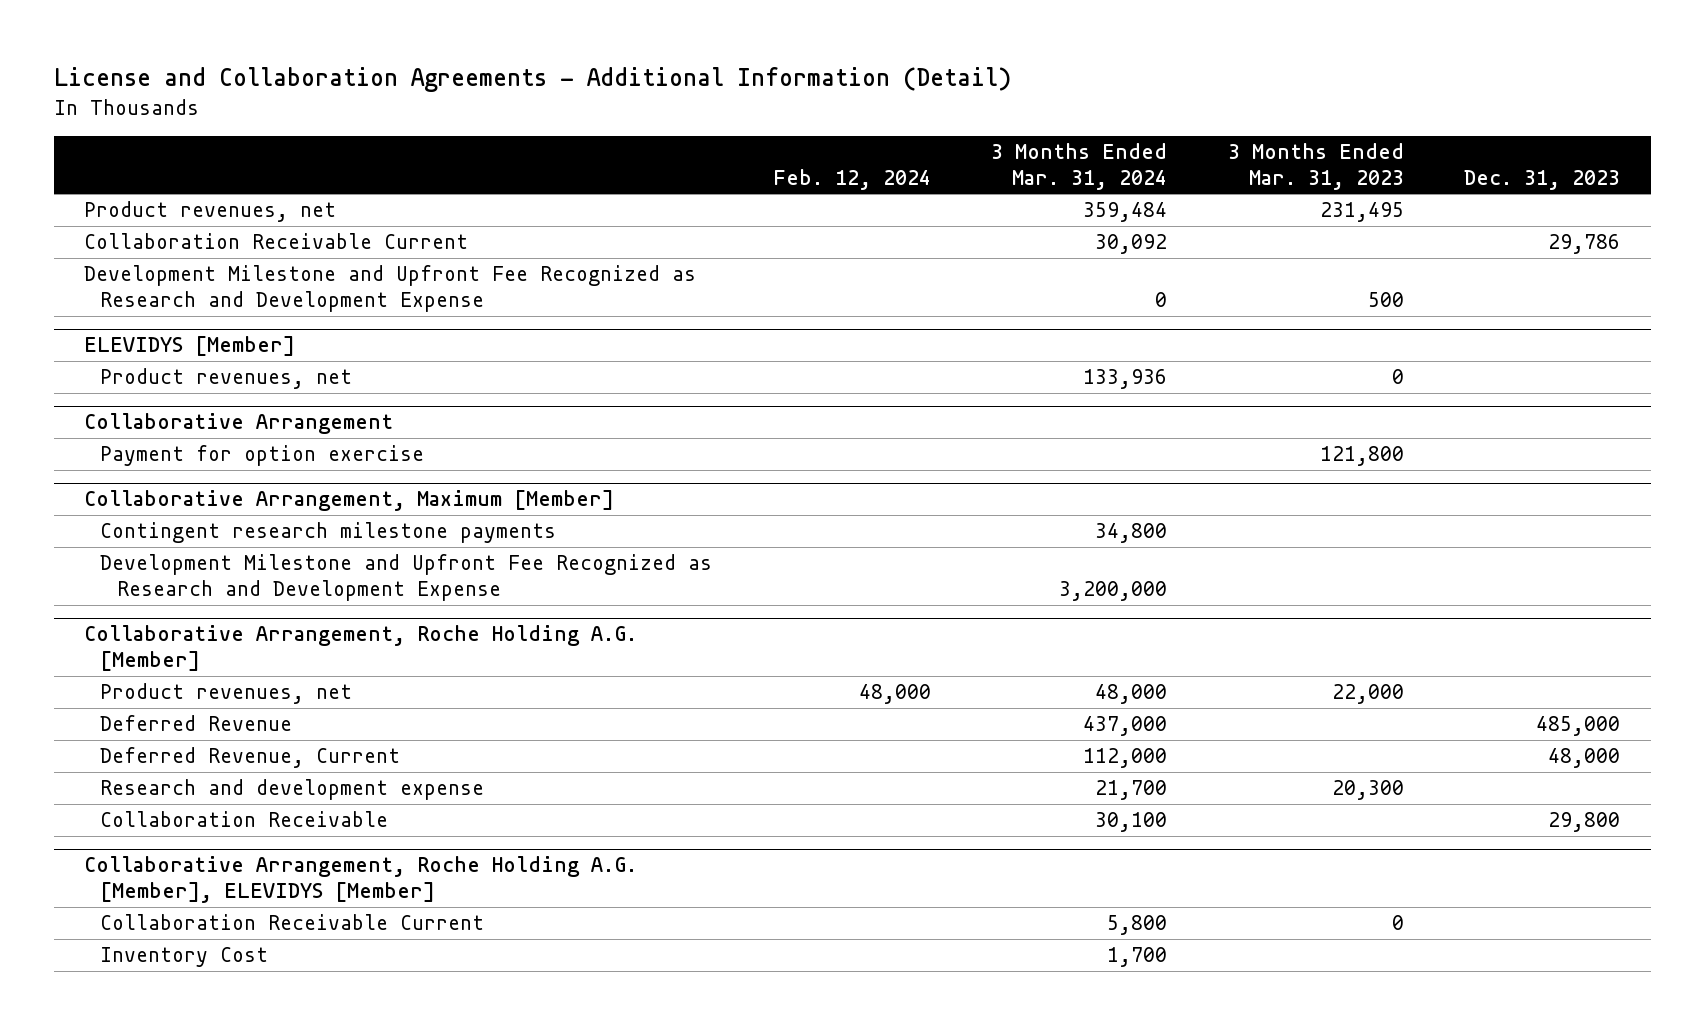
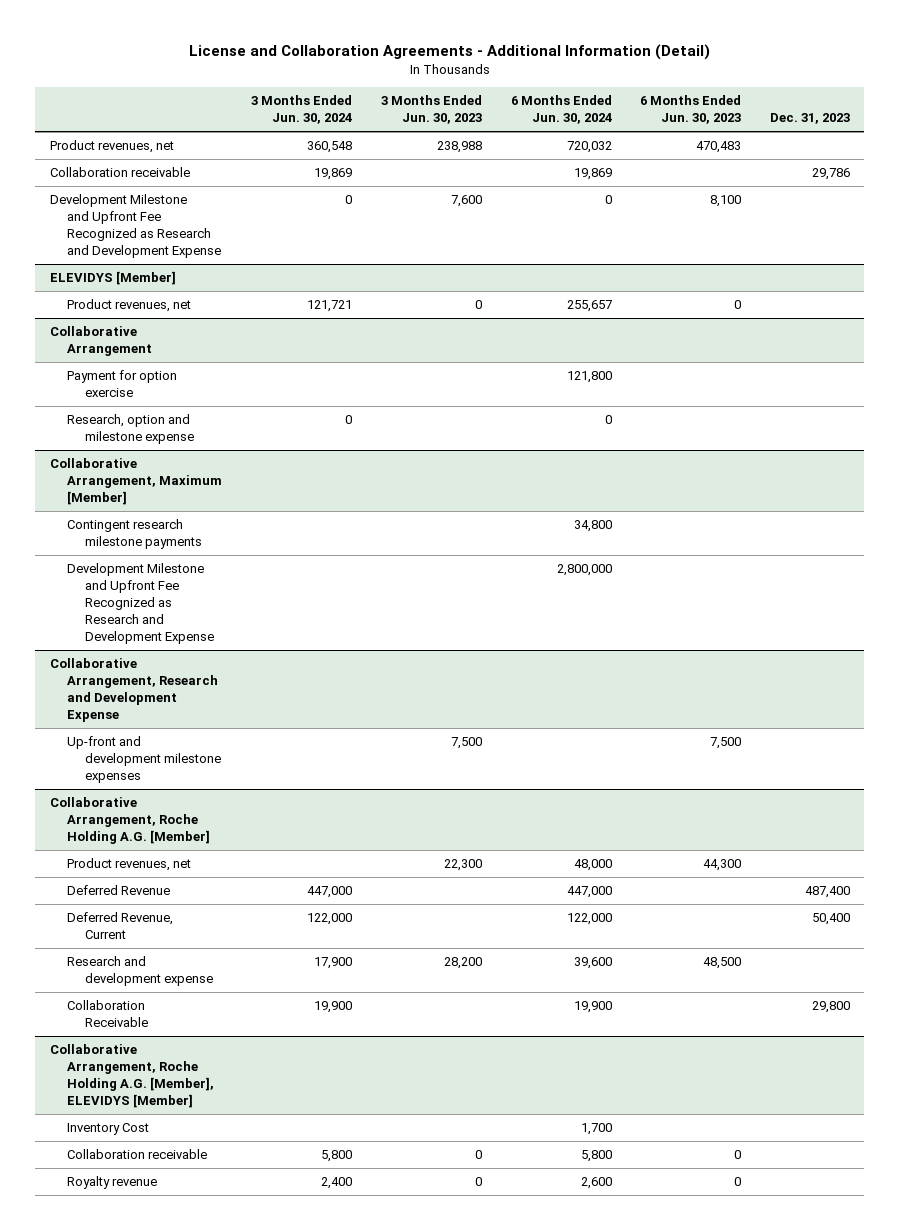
[772,168,931,190] Feb. 12, 2024 -> none
[991,142,1168,190] 3 Months Ended Mar. 31, 2024 -> none
[1227,142,1404,190] 3 Months Ended Mar. 31, 2023 -> none
none -> [251,95,353,125] 3 Months Ended Jun. 30, 2024
none -> [380,95,482,125] 3 Months Ended Jun. 30, 2023
none -> [510,95,612,125] 6 Months Ended Jun. 30, 2024
none -> [640,95,742,125] 6 Months Ended Jun. 30, 2023
[84,233,469,250] Collaboration Receivable Current -> [49,167,190,178] Collaboration receivable
none -> [67,414,194,445] Research, option and milestone expense
none -> [49,658,219,723] Collaborative Arrangement, Research and Development Expense
none -> [67,736,221,784] Up-front and development milestone expenses
[1536,716,1621,737] 485,000 -> [805,886,851,899] 487,400
[1548,748,1621,769] 48,000 -> [812,913,851,926] 50,400
[100,914,485,931] Collaboration Receivable Current -> none
none -> [67,1149,208,1160] Collaboration receivable
none -> [67,1176,158,1190] Royalty revenue

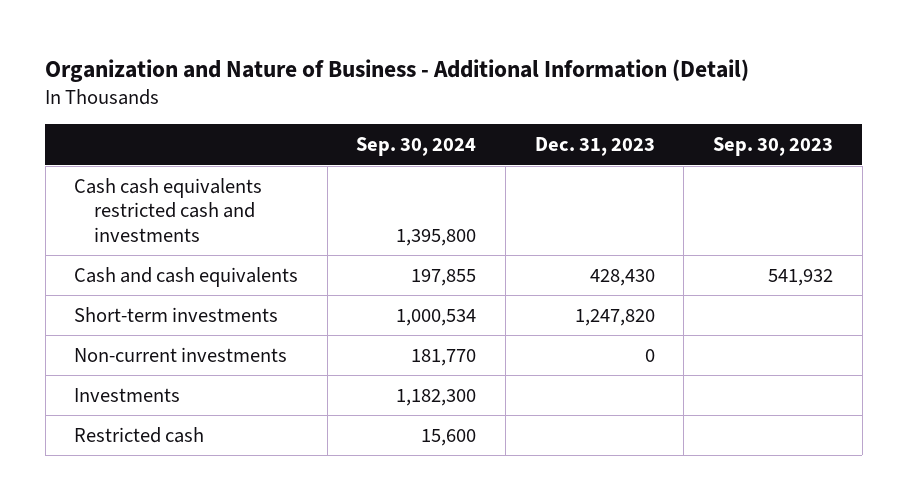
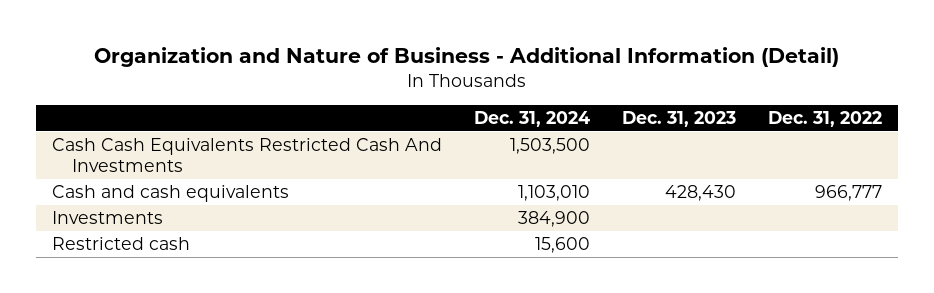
[356,137,477,157] Sep. 30, 2024 -> none
[712,137,833,157] Sep. 30, 2023 -> none
none -> [473,110,590,127] Dec. 31, 2024
none -> [768,110,883,127] Dec. 31, 2022
[74,177,263,243] Cash cash equivalents restricted cash and investments -> [51,138,442,172] Cash Cash Equivalents Restricted Cash And Investments
[74,306,279,322] Short-term investments -> none
[74,346,288,362] Non-current investments -> none

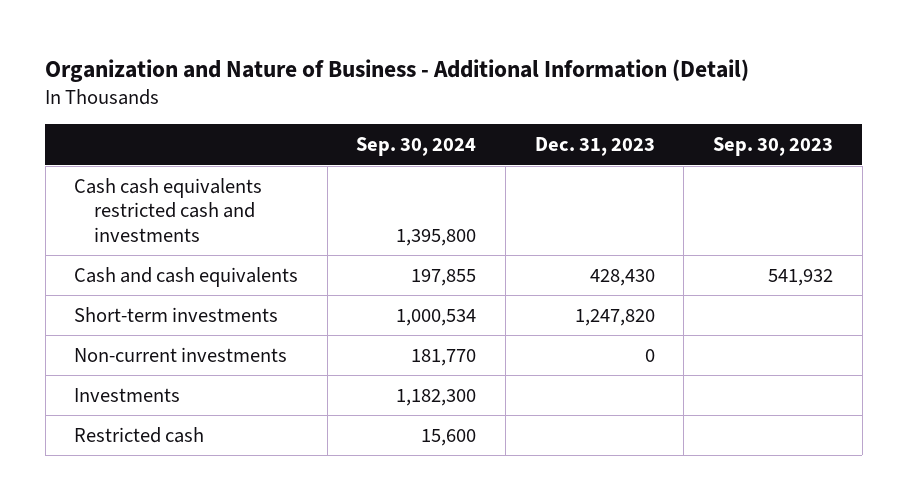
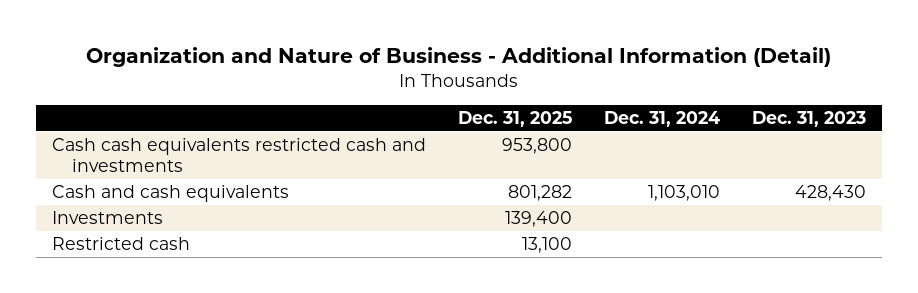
[356,137,477,157] Sep. 30, 2024 -> none
[712,137,833,157] Sep. 30, 2023 -> none
none -> [457,110,572,127] Dec. 31, 2025
none -> [603,110,720,127] Dec. 31, 2024
[74,306,279,322] Short-term investments -> none
[74,346,288,362] Non-current investments -> none

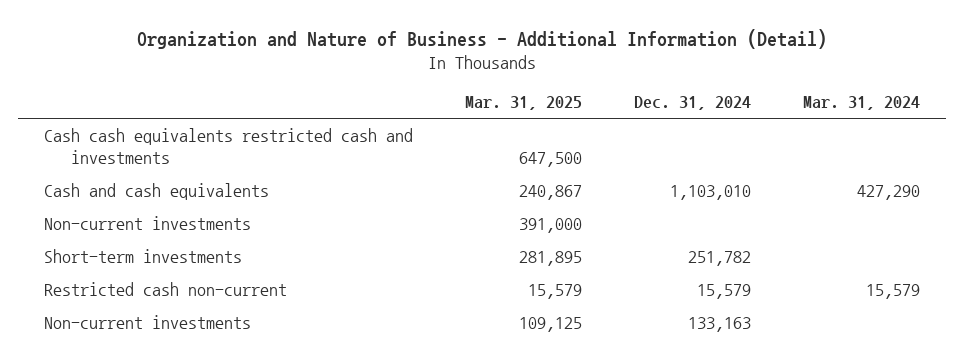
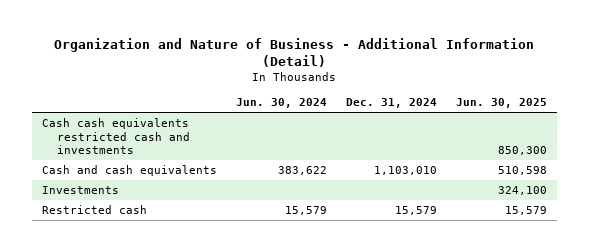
[464,96,582,111] Mar. 31, 2025 -> none
[802,96,920,111] Mar. 31, 2024 -> none
none -> [235,98,327,109] Jun. 30, 2024
none -> [456,98,548,109] Jun. 30, 2025
[44,248,243,263] Short-term investments -> none
[44,314,252,329] Non-current investments -> none
[44,215,252,230] Non-current investments -> [41,186,119,195] Investments
[44,281,288,296] Restricted cash non-current -> [41,205,147,215] Restricted cash

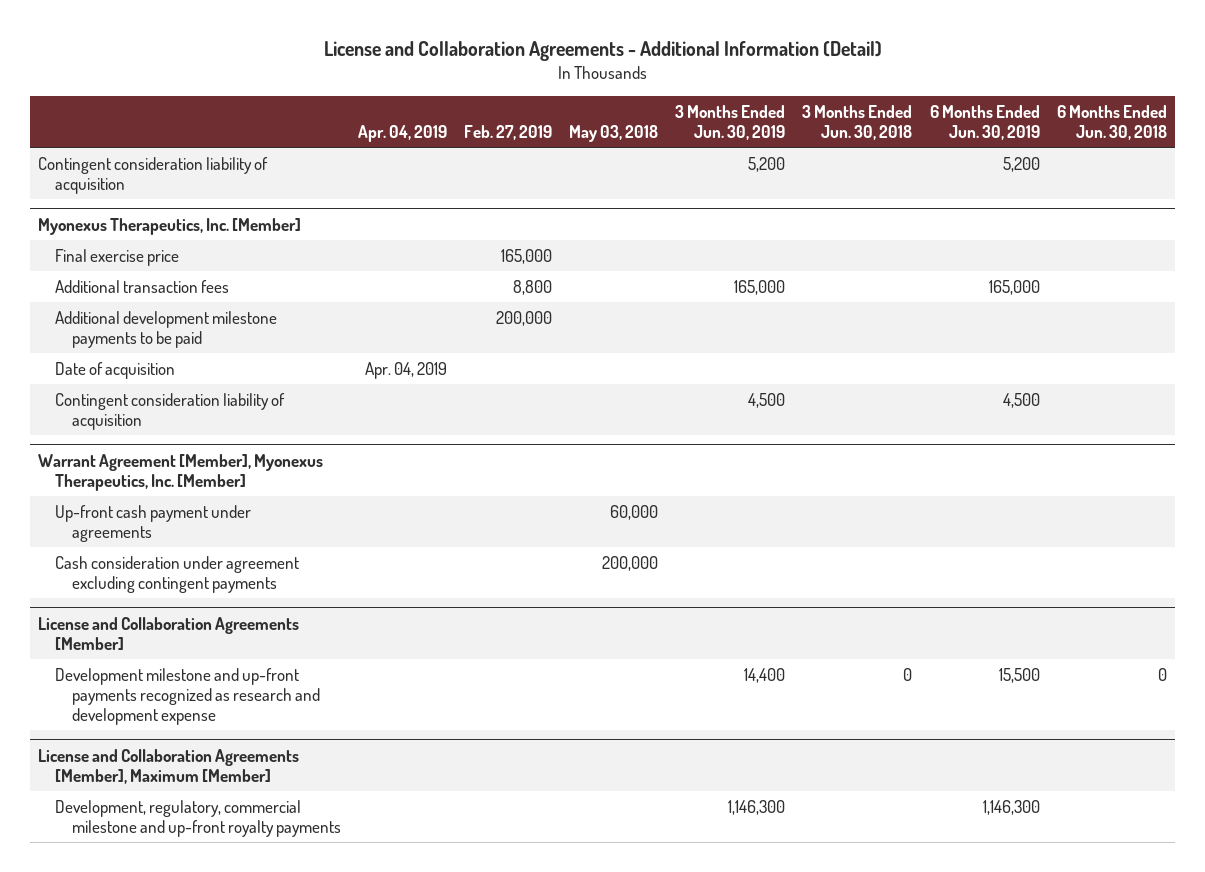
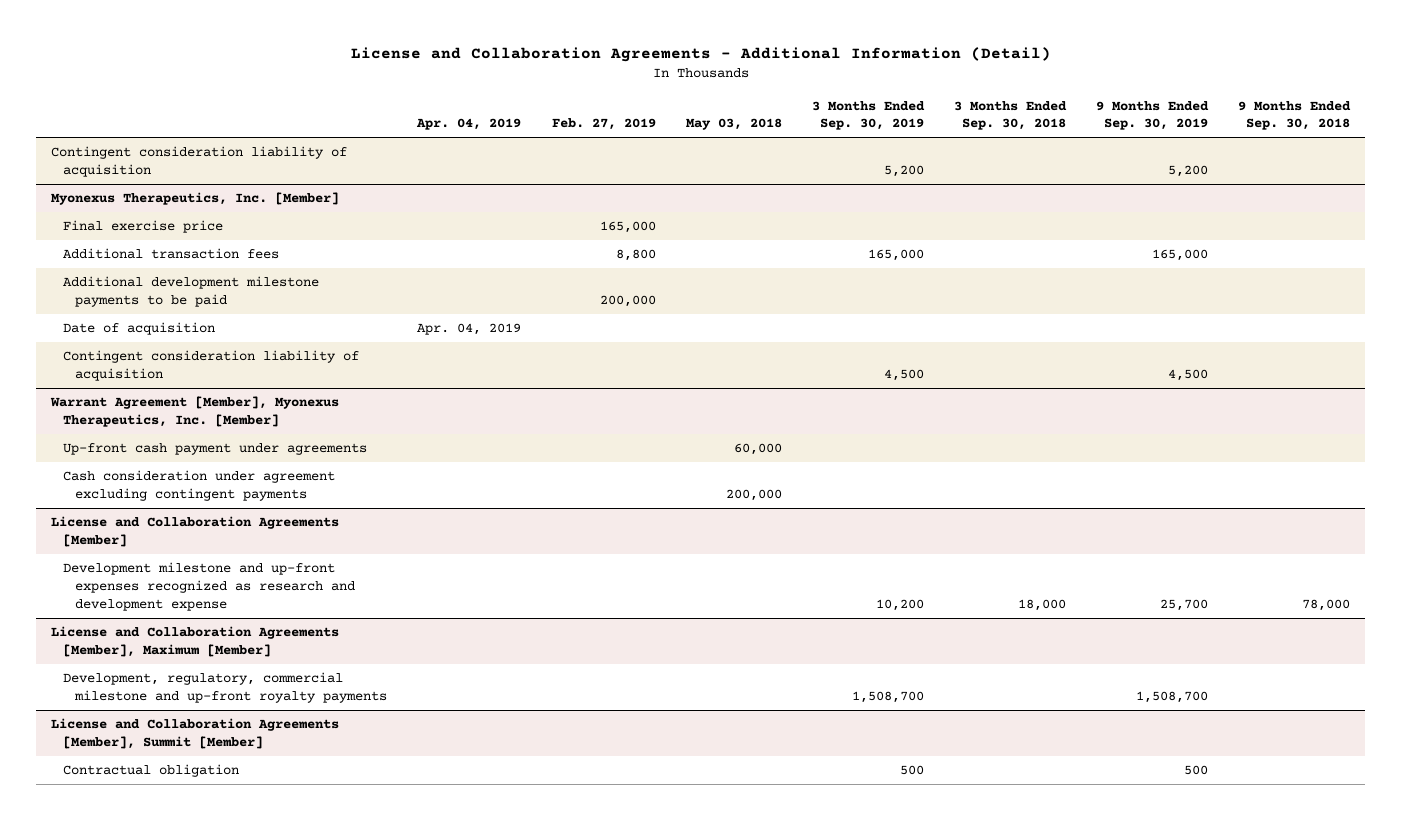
[675,104,786,140] 3 Months Ended Jun. 30, 2019 -> none
[802,104,913,140] 3 Months Ended Jun. 30, 2018 -> none
[929,104,1040,140] 6 Months Ended Jun. 30, 2019 -> none
[1056,104,1167,140] 6 Months Ended Jun. 30, 2018 -> none
none -> [811,100,925,131] 3 Months Ended Sep. 30, 2019
none -> [953,100,1067,131] 3 Months Ended Sep. 30, 2018
none -> [1095,100,1209,131] 9 Months Ended Sep. 30, 2019
none -> [1237,100,1351,131] 9 Months Ended Sep. 30, 2018
[54,667,320,725] Development milestone and up-front payments recognized as research and development expense -> [63,562,356,611] Development milestone and up-front expenses recognized as research and development expense
none -> [51,718,340,749] License and Collaboration Agreements [Member], Summit [Member]
none -> [63,764,240,778] Contractual obligation

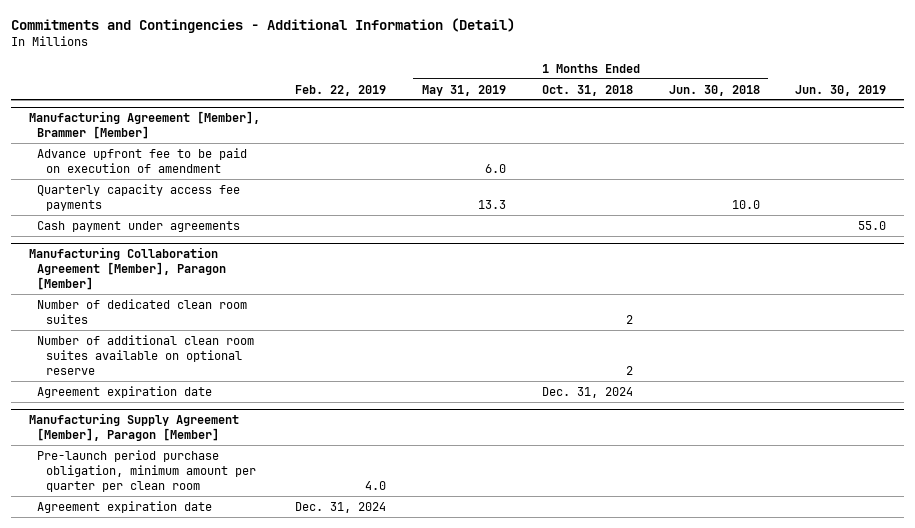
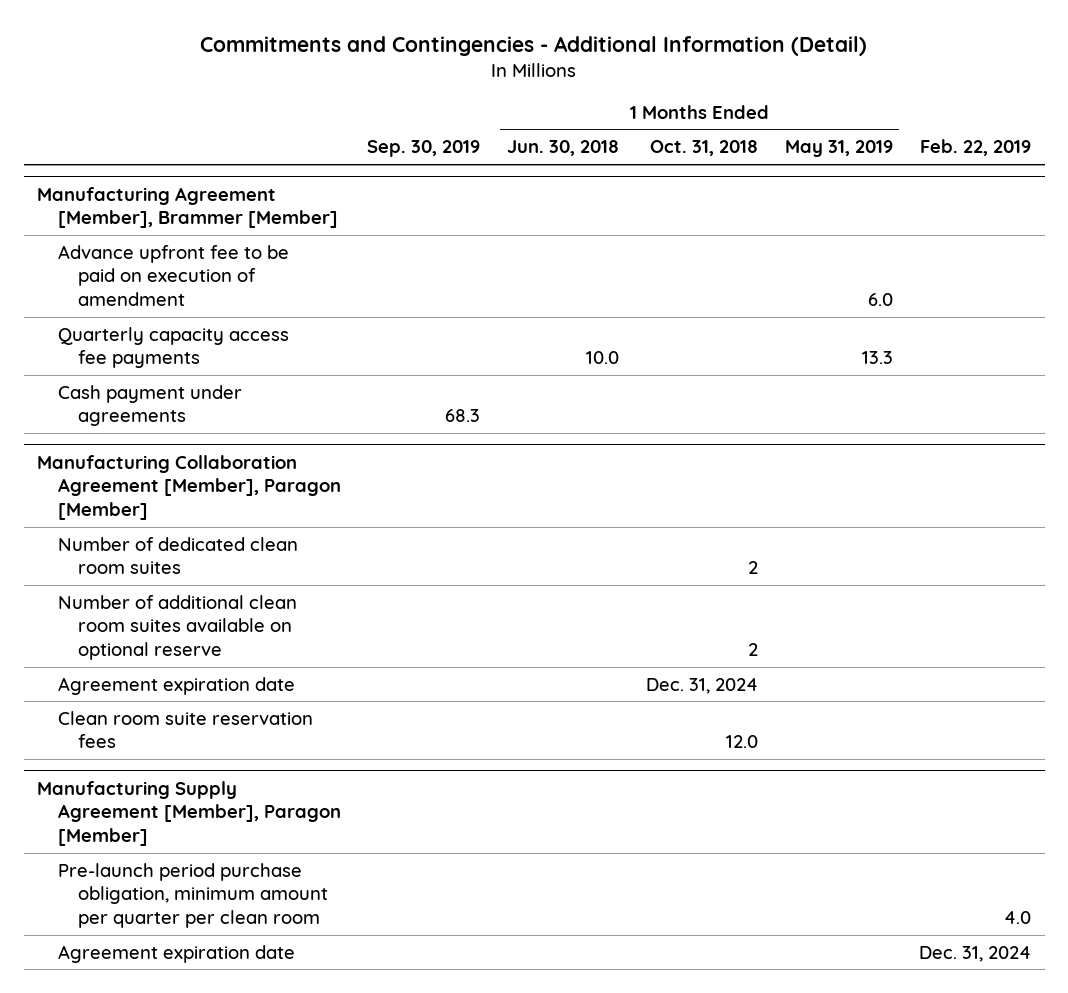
[795,84,887,96] Jun. 30, 2019 -> none
none -> [367,140,481,158] Sep. 30, 2019
none -> [57,710,313,749] Clean room suite reservation fees

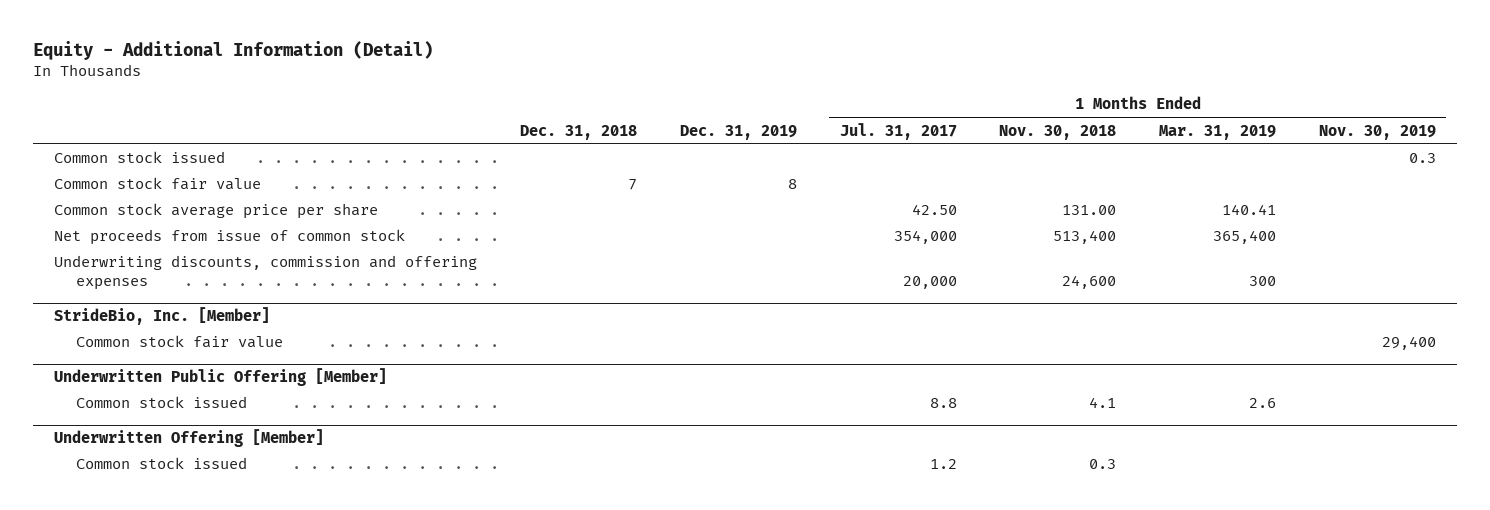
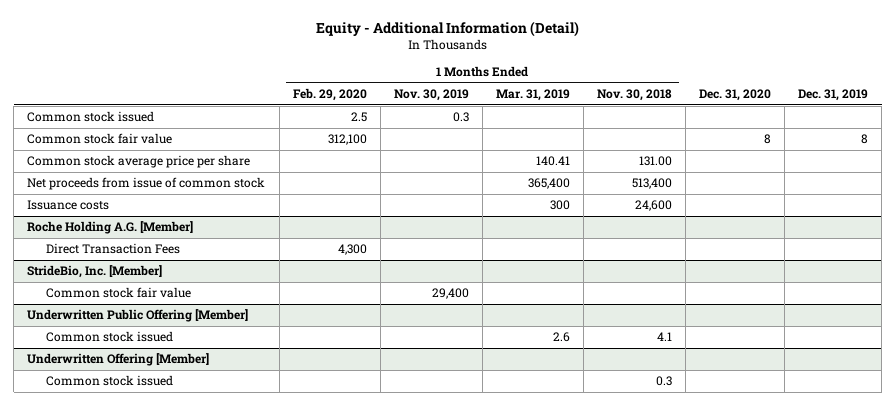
[520,124,638,140] Dec. 31, 2018 -> none
[839,122,957,140] Jul. 31, 2017 -> none
none -> [292,88,367,102] Feb. 29, 2020
none -> [699,89,772,102] Dec. 31, 2020
[54,255,478,290] Underwriting discounts, commission and offering expenses -> [27,200,110,211] Issuance costs
none -> [27,221,194,235] Roche Holding A.G. [Member]
none -> [46,243,181,255] Direct Transaction Fees

